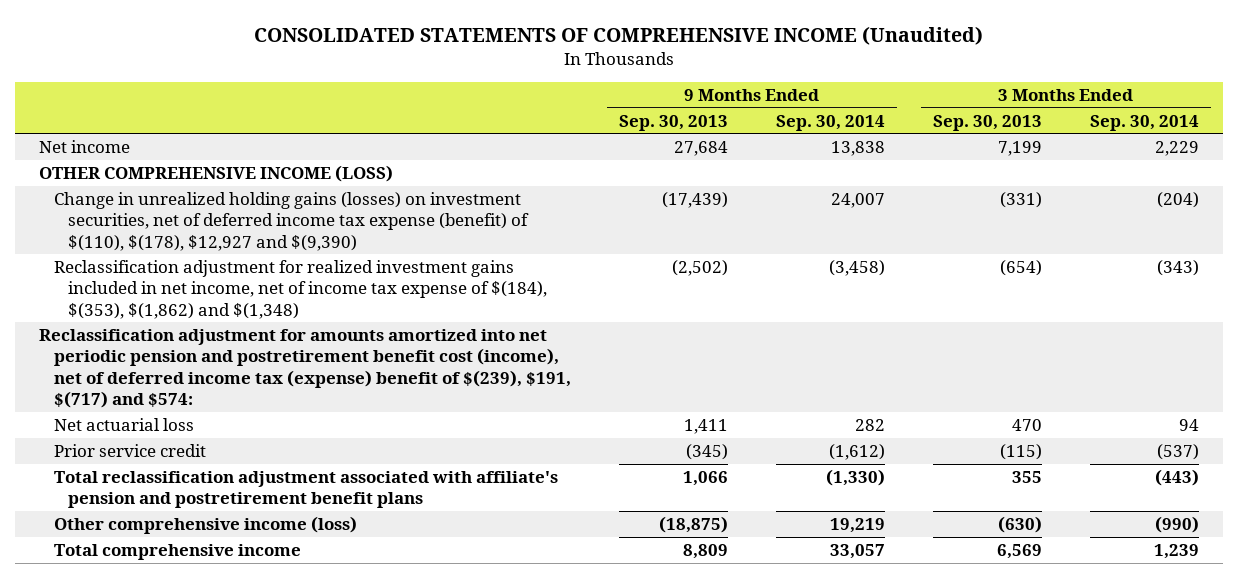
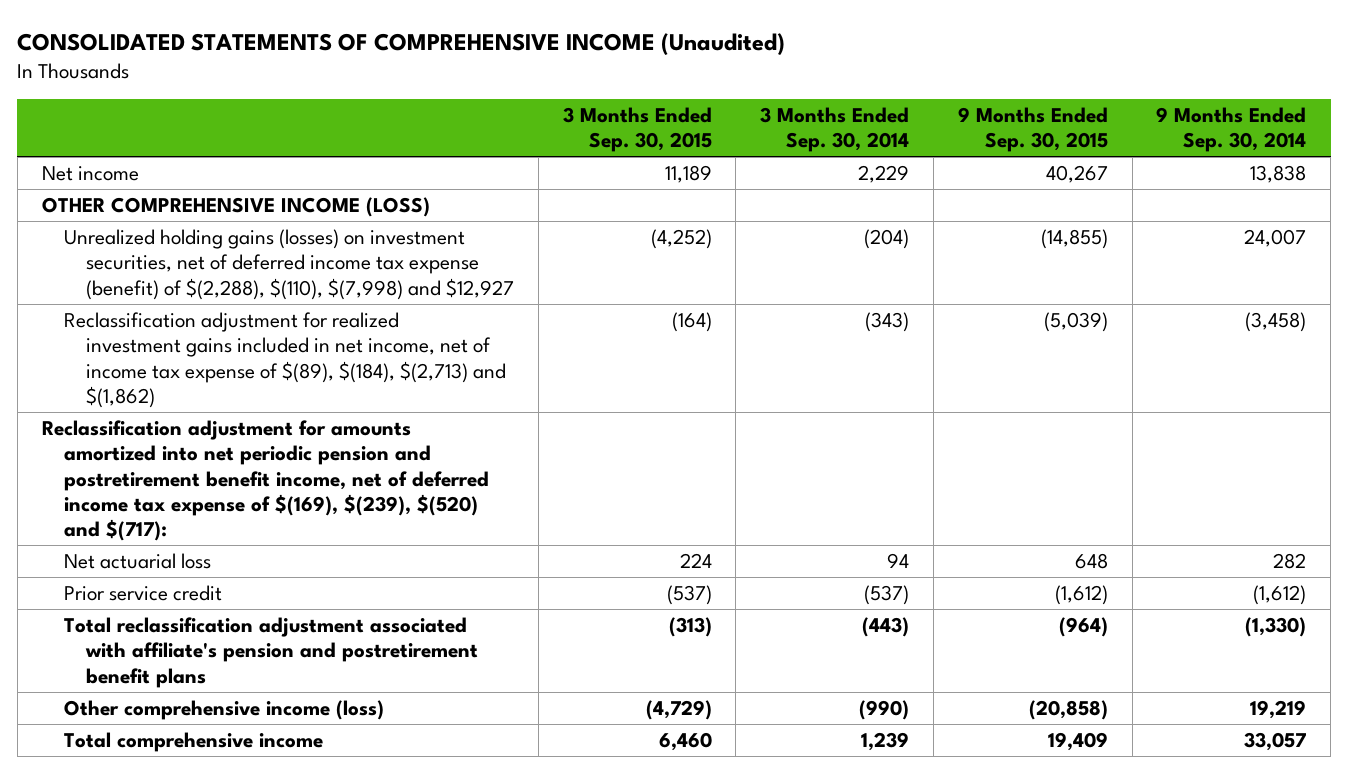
[618,114,728,131] Sep. 30, 2013 -> none
[933,114,1043,131] Sep. 30, 2013 -> none
none -> [562,106,712,153] 3 Months Ended Sep. 30, 2015
none -> [957,106,1108,153] 9 Months Ended Sep. 30, 2015
[53,192,530,251] Change in unrealized holding gains (losses) on investment securities, net of deferred income tax expense (benefit) of $(110), $(178), $12,927 and $(9,390) -> [63,228,515,300] Unrealized holding gains (losses) on investment securities, net of deferred income tax expense (benefit) of $(2,288), $(110), $(7,998) and $12,927
[53,260,548,319] Reclassification adjustment for realized investment gains included in net income, net of income tax expense of $(184), $(353), $(1,862) and $(1,348) -> [63,311,507,408] Reclassification adjustment for realized investment gains included in net income, net of income tax expense of $(89), $(184), $(2,713) and $(1,862)
[39,329,571,409] Reclassification adjustment for amounts amortized into net periodic pension and postretirement benefit cost (income), net of deferred income tax (expense) benefit of $(239), $191, $(717) and $574: -> [41,419,489,542] Reclassification adjustment for amounts amortized into net periodic pension and postretirement benefit income, net of deferred income tax expense of $(169), $(239), $(520) and $(717):

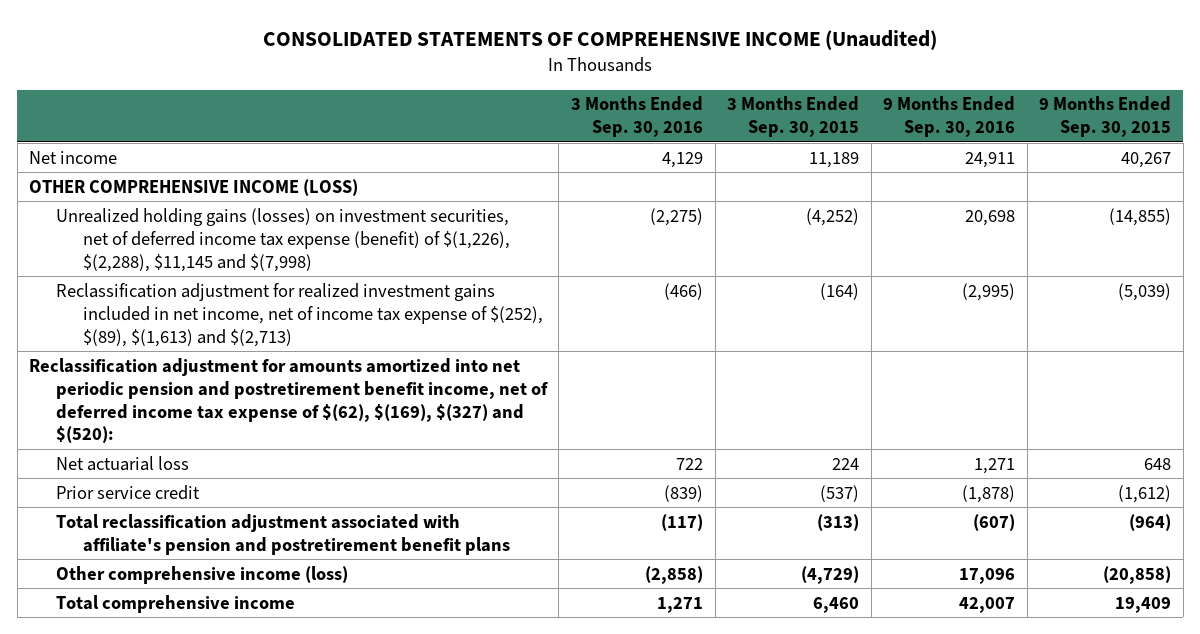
[760,106,910,153] 3 Months Ended Sep. 30, 2014 -> none
[1156,106,1307,153] 9 Months Ended Sep. 30, 2014 -> none
none -> [570,96,703,138] 3 Months Ended Sep. 30, 2016
none -> [883,96,1016,138] 9 Months Ended Sep. 30, 2016
[63,228,515,300] Unrealized holding gains (losses) on investment securities, net of deferred income tax expense (benefit) of $(2,288), $(110), $(7,998) and $12,927 -> [55,207,510,272] Unrealized holding gains (losses) on investment securities, net of deferred income tax expense (benefit) of $(1,226), $(2,288), $11,145 and $(7,998)
[63,311,507,408] Reclassification adjustment for realized investment gains included in net income, net of income tax expense of $(89), $(184), $(2,713) and $(1,862) -> [55,282,543,347] Reclassification adjustment for realized investment gains included in net income, net of income tax expense of $(252), $(89), $(1,613) and $(2,713)
[41,419,489,542] Reclassification adjustment for amounts amortized into net periodic pension and postretirement benefit income, net of deferred income tax expense of $(169), $(239), $(520) and $(717): -> [29,357,548,444] Reclassification adjustment for amounts amortized into net periodic pension and postretirement benefit income, net of deferred income tax expense of $(62), $(169), $(327) and $(520):

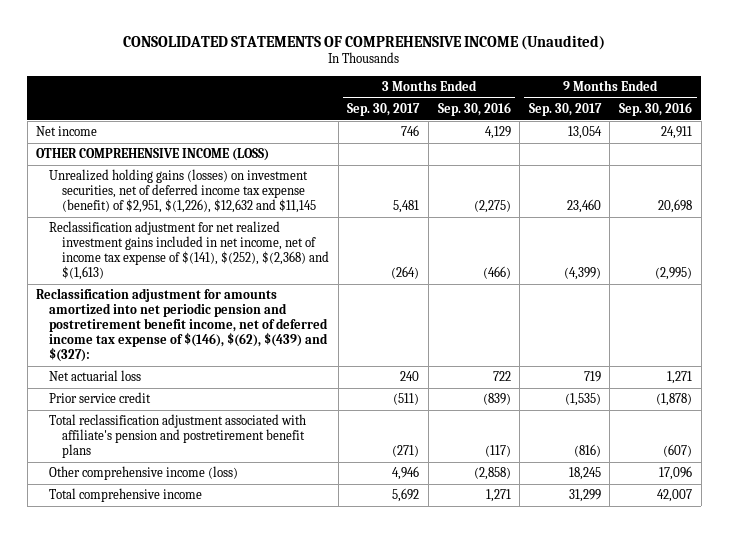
[727,96,860,138] 3 Months Ended Sep. 30, 2015 -> none
[1039,96,1172,138] 9 Months Ended Sep. 30, 2015 -> none
none -> [347,103,421,117] Sep. 30, 2017
none -> [528,103,602,117] Sep. 30, 2017
[55,207,510,272] Unrealized holding gains (losses) on investment securities, net of deferred income tax expense (benefit) of $(1,226), $(2,288), $11,145 and $(7,998) -> [49,169,317,214] Unrealized holding gains (losses) on investment securities, net of deferred income tax expense (benefit) of $2,951, $(1,226), $12,632 and $11,145
[55,282,543,347] Reclassification adjustment for realized investment gains included in net income, net of income tax expense of $(252), $(89), $(1,613) and $(2,713) -> [49,221,330,281] Reclassification adjustment for net realized investment gains included in net income, net of income tax expense of $(141), $(252), $(2,368) and $(1,613)
[29,357,548,444] Reclassification adjustment for amounts amortized into net periodic pension and postretirement benefit income, net of deferred income tax expense of $(62), $(169), $(327) and $(520): -> [36,288,329,363] Reclassification adjustment for amounts amortized into net periodic pension and postretirement benefit income, net of deferred income tax expense of $(146), $(62), $(439) and $(327):

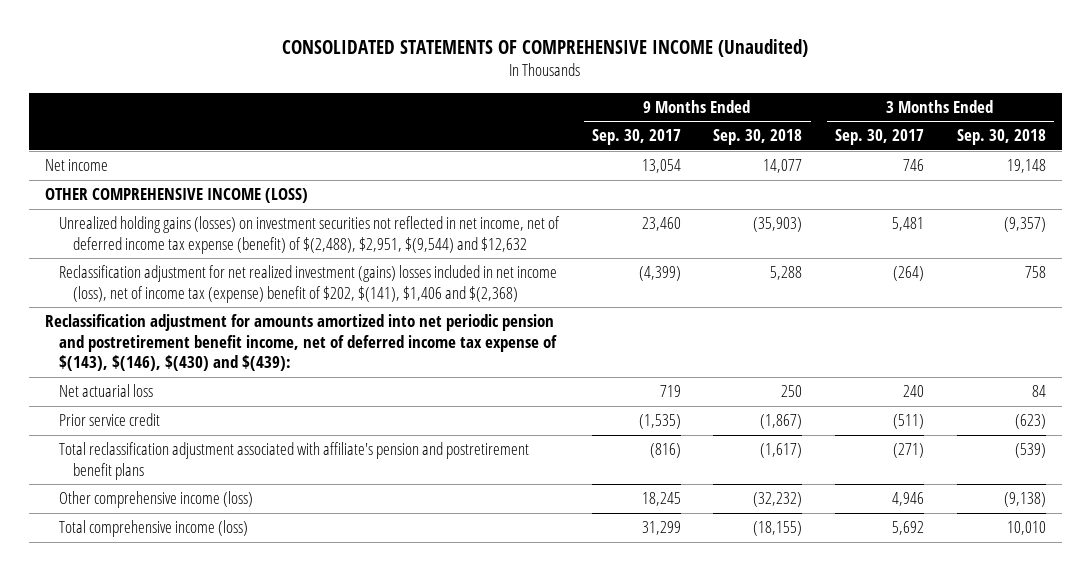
[437,102,511,117] Sep. 30, 2016 -> none
[619,102,693,117] Sep. 30, 2016 -> none
none -> [713,129,803,146] Sep. 30, 2018
none -> [956,129,1046,146] Sep. 30, 2018
[49,169,317,214] Unrealized holding gains (losses) on investment securities, net of deferred income tax expense (benefit) of $2,951, $(1,226), $12,632 and $11,145 -> [59,216,561,254] Unrealized holding gains (losses) on investment securities not reflected in net income, net of deferred income tax expense (benefit) of $(2,488), $2,951, $(9,544) and $12,632
[49,221,330,281] Reclassification adjustment for net realized investment gains included in net income, net of income tax expense of $(141), $(252), $(2,368) and $(1,613) -> [59,265,558,303] Reclassification adjustment for net realized investment (gains) losses included in net income (loss), net of income tax (expense) benefit of $202, $(141), $1,406 and $(2,368)
[36,288,329,363] Reclassification adjustment for amounts amortized into net periodic pension and postretirement benefit income, net of deferred income tax expense of $(146), $(62), $(439) and $(327): -> [44,314,558,372] Reclassification adjustment for amounts amortized into net periodic pension and postretirement benefit income, net of deferred income tax expense of $(143), $(146), $(430) and $(439):
[49,488,203,503] Total comprehensive income -> [59,520,249,538] Total comprehensive income (loss)

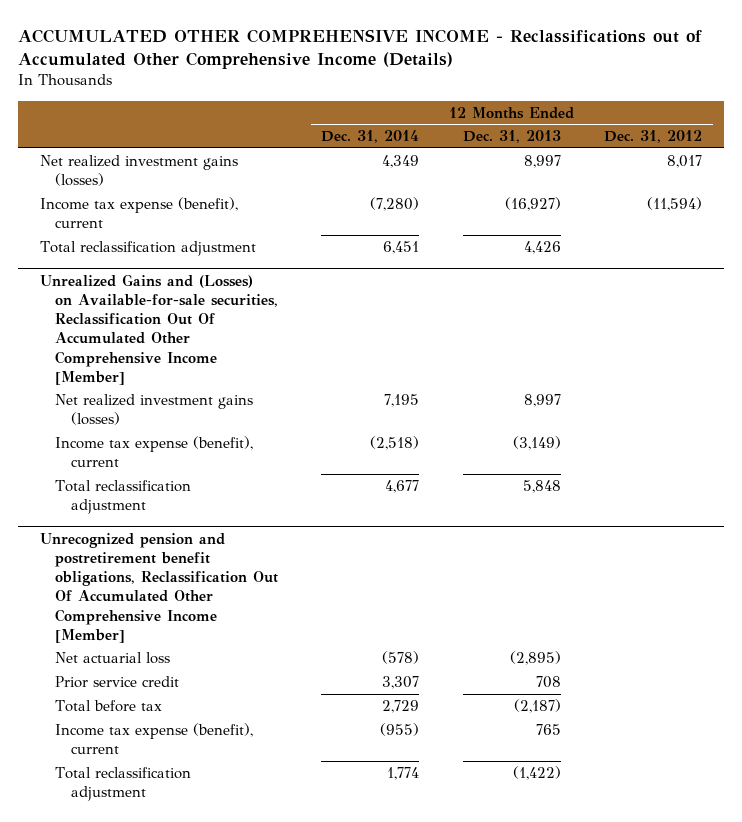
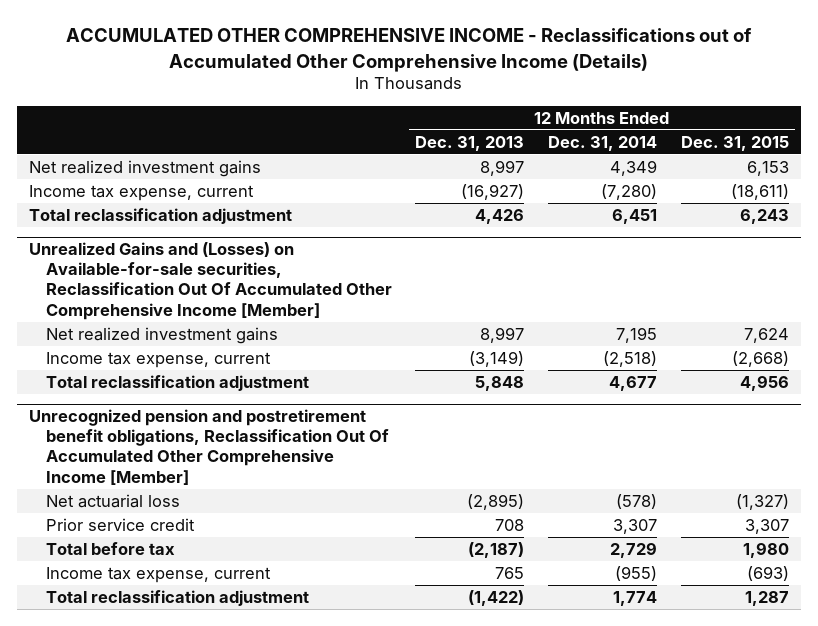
[603,130,702,144] Dec. 31, 2012 -> none
none -> [681,135,790,151] Dec. 31, 2015
[39,155,238,187] Net realized investment gains (losses) -> [28,159,261,177] Net realized investment gains
[39,197,238,229] Income tax expense (benefit), current -> [28,184,254,201] Income tax expense, current
[55,394,254,426] Net realized investment gains (losses) -> [45,326,278,344] Net realized investment gains
[55,436,254,468] Income tax expense (benefit), current -> [45,351,271,368] Income tax expense, current
[55,723,254,755] Income tax expense (benefit), current -> [45,566,271,583] Income tax expense, current

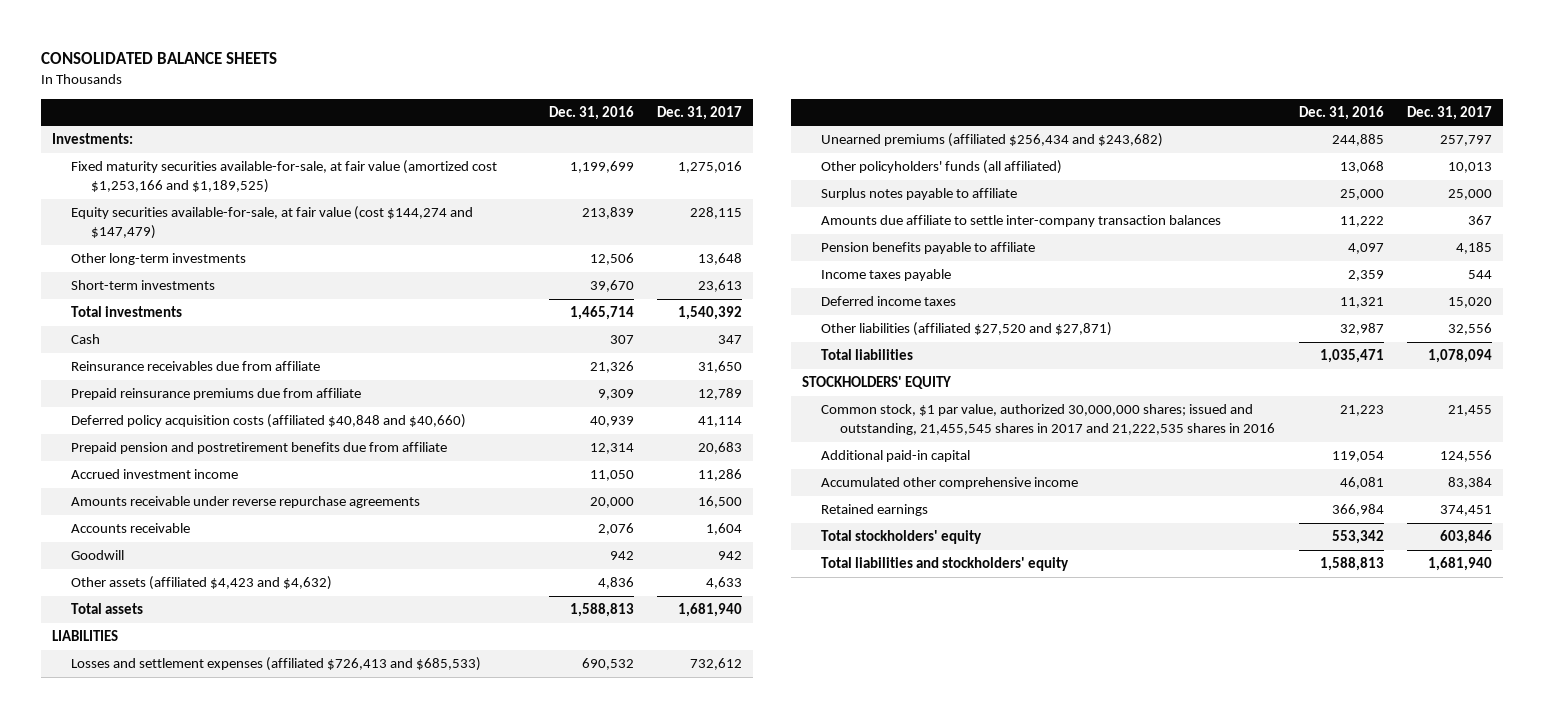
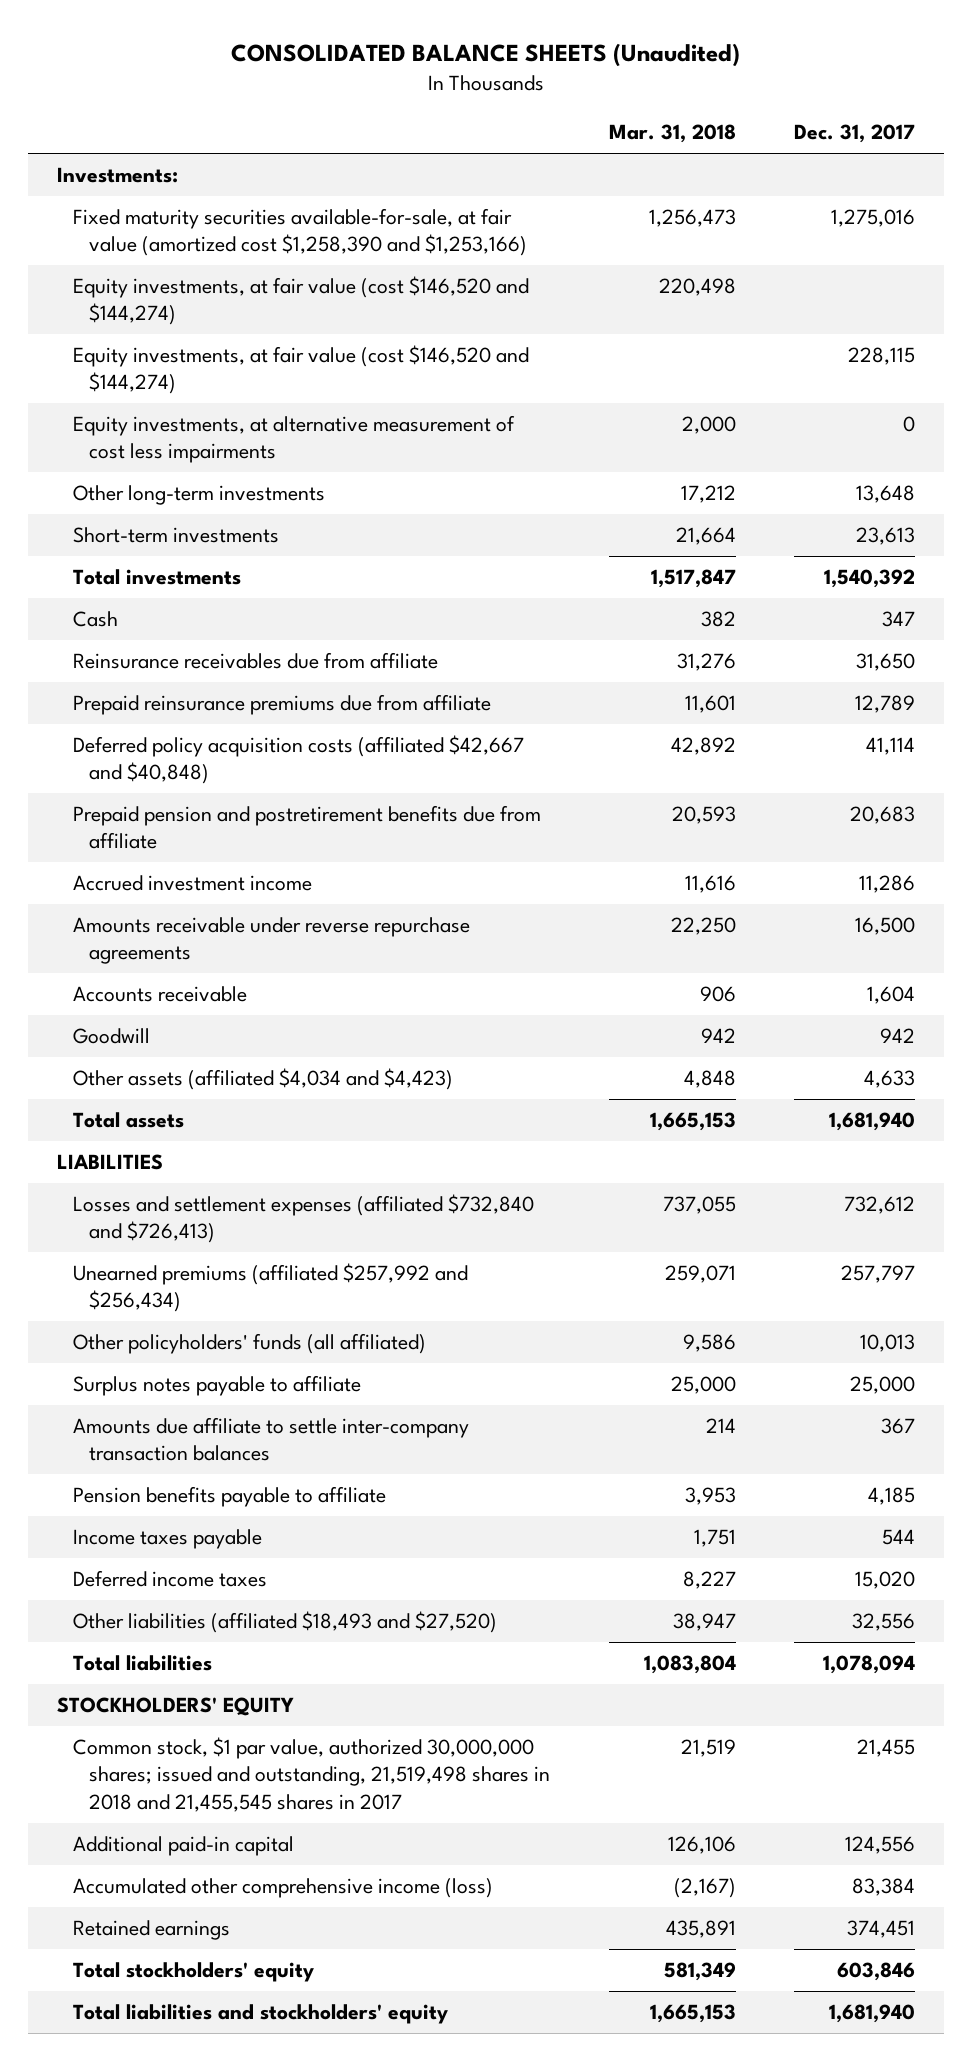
[40,51,277,64] CONSOLIDATED BALANCE SHEETS -> [230,42,740,67] CONSOLIDATED BALANCE SHEETS (Unaudited)
[548,105,634,120] Dec. 31, 2016 -> none
none -> [608,124,736,144] Mar. 31, 2018
[71,160,498,194] Fixed maturity securities available-for-sale, at fair value (amortized cost $1,253,166 and $1,189,525) -> [72,208,528,257] Fixed maturity securities available-for-sale, at fair value (amortized cost $1,258,390 and $1,253,166)
none -> [72,276,529,326] Equity investments, at fair value (cost $146,520 and $144,274)
[71,206,474,240] Equity securities available-for-sale, at fair value (cost $144,274 and $147,479) -> [72,345,529,395] Equity investments, at fair value (cost $146,520 and $144,274)
none -> [72,415,515,464] Equity investments, at alternative measurement of cost less impairments
[71,414,467,429] Deferred policy acquisition costs (affiliated $40,848 and $40,660) -> [72,735,524,785] Deferred policy acquisition costs (affiliated $42,667 and $40,848)
[71,576,333,591] Other assets (affiliated $4,423 and $4,632) -> [72,1068,453,1091] Other assets (affiliated $4,034 and $4,423)
[71,657,482,672] Losses and settlement expenses (affiliated $726,413 and $685,533) -> [72,1194,534,1244] Losses and settlement expenses (affiliated $732,840 and $726,413)
[821,133,1164,148] Unearned premiums (affiliated $256,434 and $243,682) -> [72,1263,468,1313] Unearned premiums (affiliated $257,992 and $256,434)
[821,322,1113,337] Other liabilities (affiliated $27,520 and $27,871) -> [72,1611,497,1634] Other liabilities (affiliated $18,493 and $27,520)
[821,404,1276,436] Common stock, $1 par value, authorized 30,000,000 shares; issued and outstanding, 21,455,545 shares in 2017 and 21,222,535 shares in 2016 -> [72,1737,551,1812] Common stock, $1 par value, authorized 30,000,000 shares; issued and outstanding, 21,519,498 shares in 2018 and 21,455,545 shares in 2017
[821,477,1079,490] Accumulated other comprehensive income -> [72,1878,493,1899] Accumulated other comprehensive income (loss)

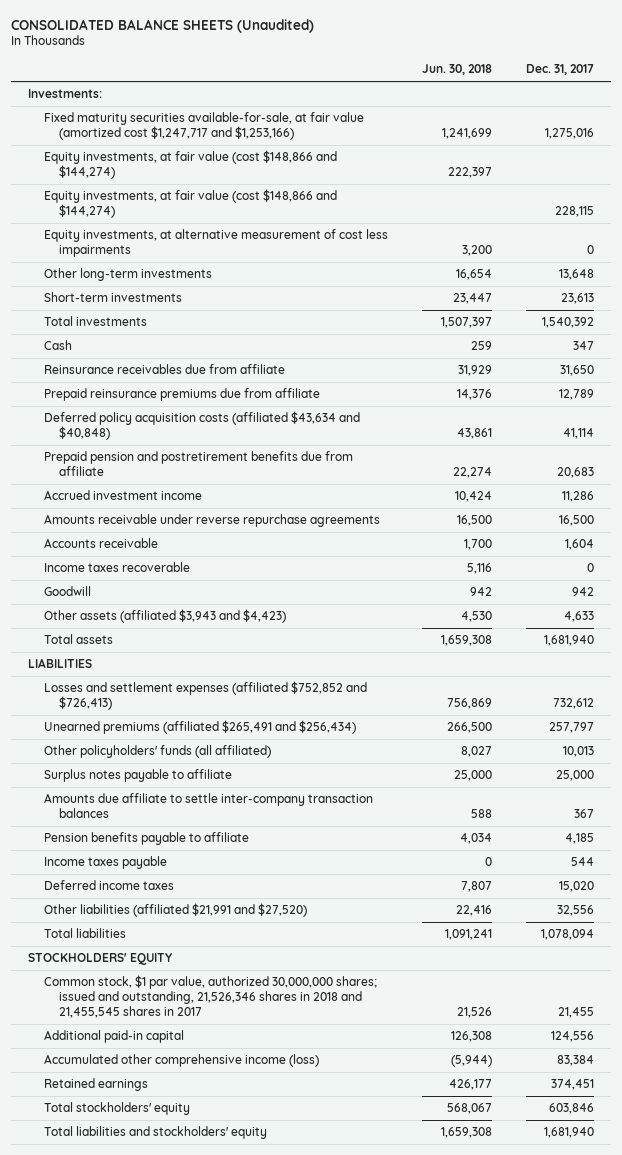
[608,124,736,144] Mar. 31, 2018 -> none
none -> [421,64,492,76] Jun. 30, 2018
[72,208,528,257] Fixed maturity securities available-for-sale, at fair value (amortized cost $1,258,390 and $1,253,166) -> [43,112,364,141] Fixed maturity securities available-for-sale, at fair value (amortized cost $1,247,717 and $1,253,166)
[72,276,529,326] Equity investments, at fair value (cost $146,520 and $144,274) -> [43,150,337,180] Equity investments, at fair value (cost $148,866 and $144,274)
[72,345,529,395] Equity investments, at fair value (cost $146,520 and $144,274) -> [43,189,337,219] Equity investments, at fair value (cost $148,866 and $144,274)
[72,735,524,785] Deferred policy acquisition costs (affiliated $42,667 and $40,848) -> [43,411,360,441] Deferred policy acquisition costs (affiliated $43,634 and $40,848)
none -> [43,562,190,573] Income taxes recoverable
[72,1068,453,1091] Other assets (affiliated $4,034 and $4,423) -> [43,609,286,624] Other assets (affiliated $3,943 and $4,423)
[72,1194,534,1244] Losses and settlement expenses (affiliated $732,840 and $726,413) -> [43,681,367,711] Losses and settlement expenses (affiliated $752,852 and $726,413)
[72,1263,468,1313] Unearned premiums (affiliated $257,992 and $256,434) -> [43,720,356,735] Unearned premiums (affiliated $265,491 and $256,434)
[72,1611,497,1634] Other liabilities (affiliated $18,493 and $27,520) -> [43,903,307,918] Other liabilities (affiliated $21,991 and $27,520)
[72,1737,551,1812] Common stock, $1 par value, authorized 30,000,000 shares; issued and outstanding, 21,519,498 shares in 2018 and 21,455,545 shares in 2017 -> [43,975,377,1019] Common stock, $1 par value, authorized 30,000,000 shares; issued and outstanding, 21,526,346 shares in 2018 and 21,455,545 shares in 2017

